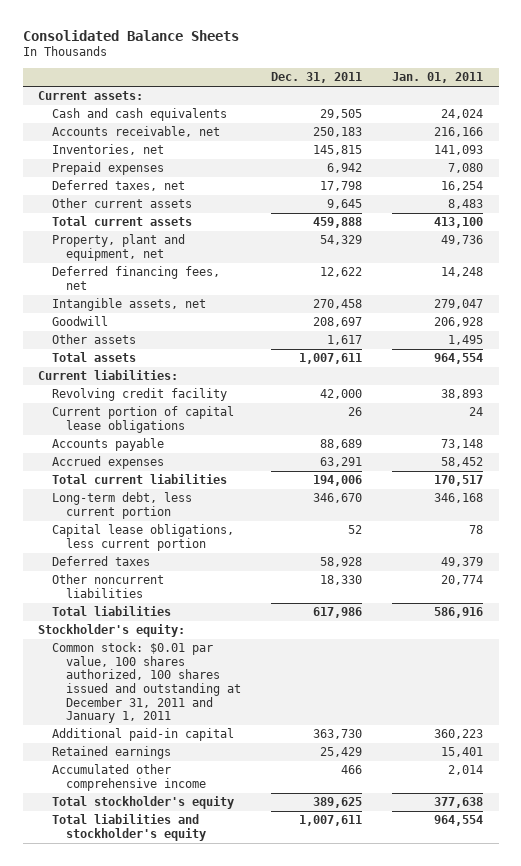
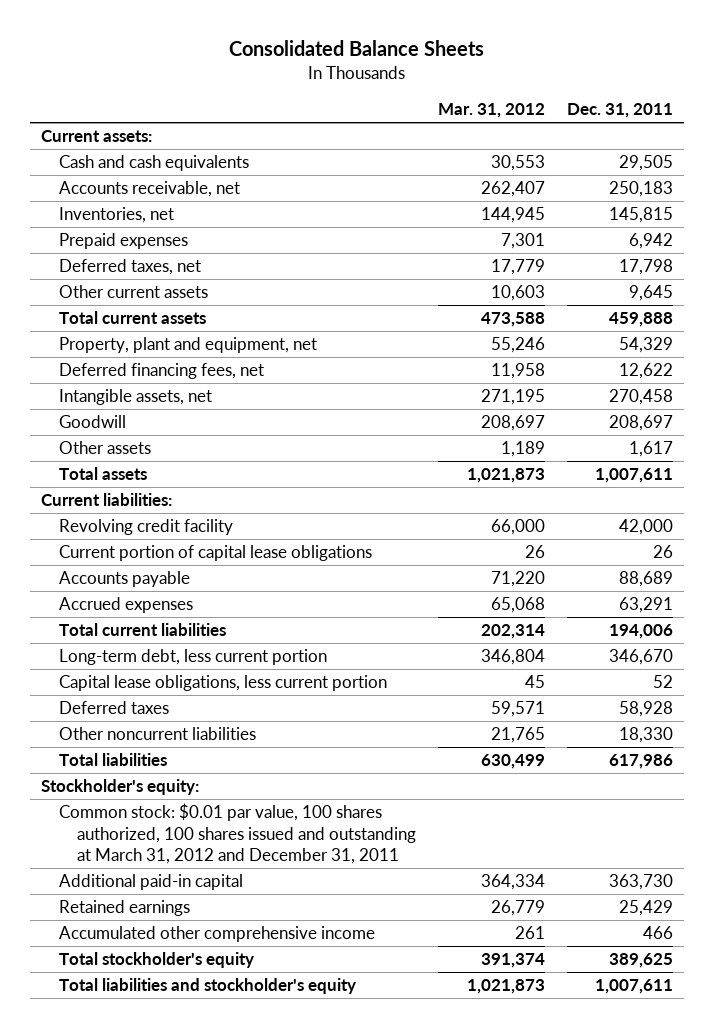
[392,72,484,84] Jan. 01, 2011 -> none
none -> [438,103,546,119] Mar. 31, 2012
[51,642,241,724] Common stock: $0.01 par value, 100 shares authorized, 100 shares issued and outstanding at December 31, 2011 and January 1, 2011 -> [59,803,416,865] Common stock: $0.01 par value, 100 shares authorized, 100 shares issued and outstanding at March 31, 2012 and December 31, 2011

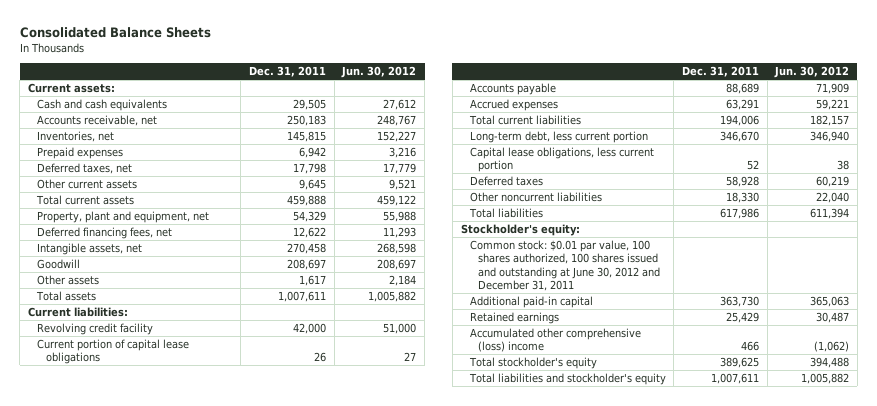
[438,103,546,119] Mar. 31, 2012 -> none
none -> [341,66,417,79] Jun. 30, 2012
[59,803,416,865] Common stock: $0.01 par value, 100 shares authorized, 100 shares issued and outstanding at March 31, 2012 and December 31, 2011 -> [469,240,661,291] Common stock: $0.01 par value, 100 shares authorized, 100 shares issued and outstanding at June 30, 2012 and December 31, 2011
[59,926,376,943] Accumulated other comprehensive income -> [469,328,641,353] Accumulated other comprehensive (loss) income

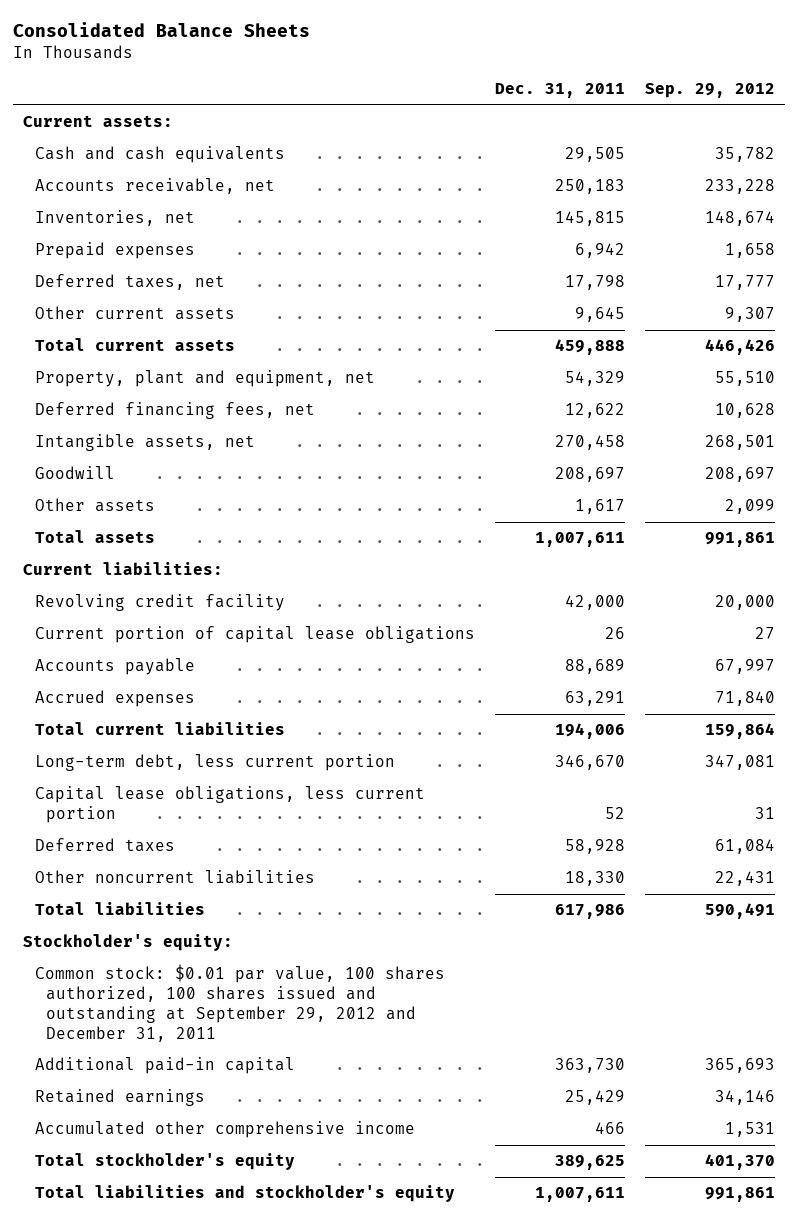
[341,66,417,79] Jun. 30, 2012 -> none
none -> [645,83,776,99] Sep. 29, 2012
[469,240,661,291] Common stock: $0.01 par value, 100 shares authorized, 100 shares issued and outstanding at June 30, 2012 and December 31, 2011 -> [34,964,445,1042] Common stock: $0.01 par value, 100 shares authorized, 100 shares issued and outstanding at September 29, 2012 and December 31, 2011
[469,328,641,353] Accumulated other comprehensive (loss) income -> [34,1121,415,1139] Accumulated other comprehensive income

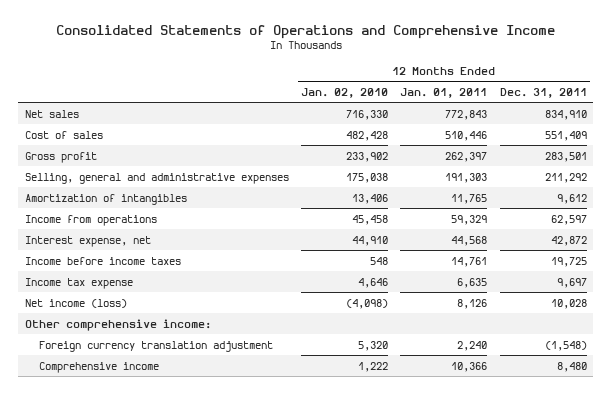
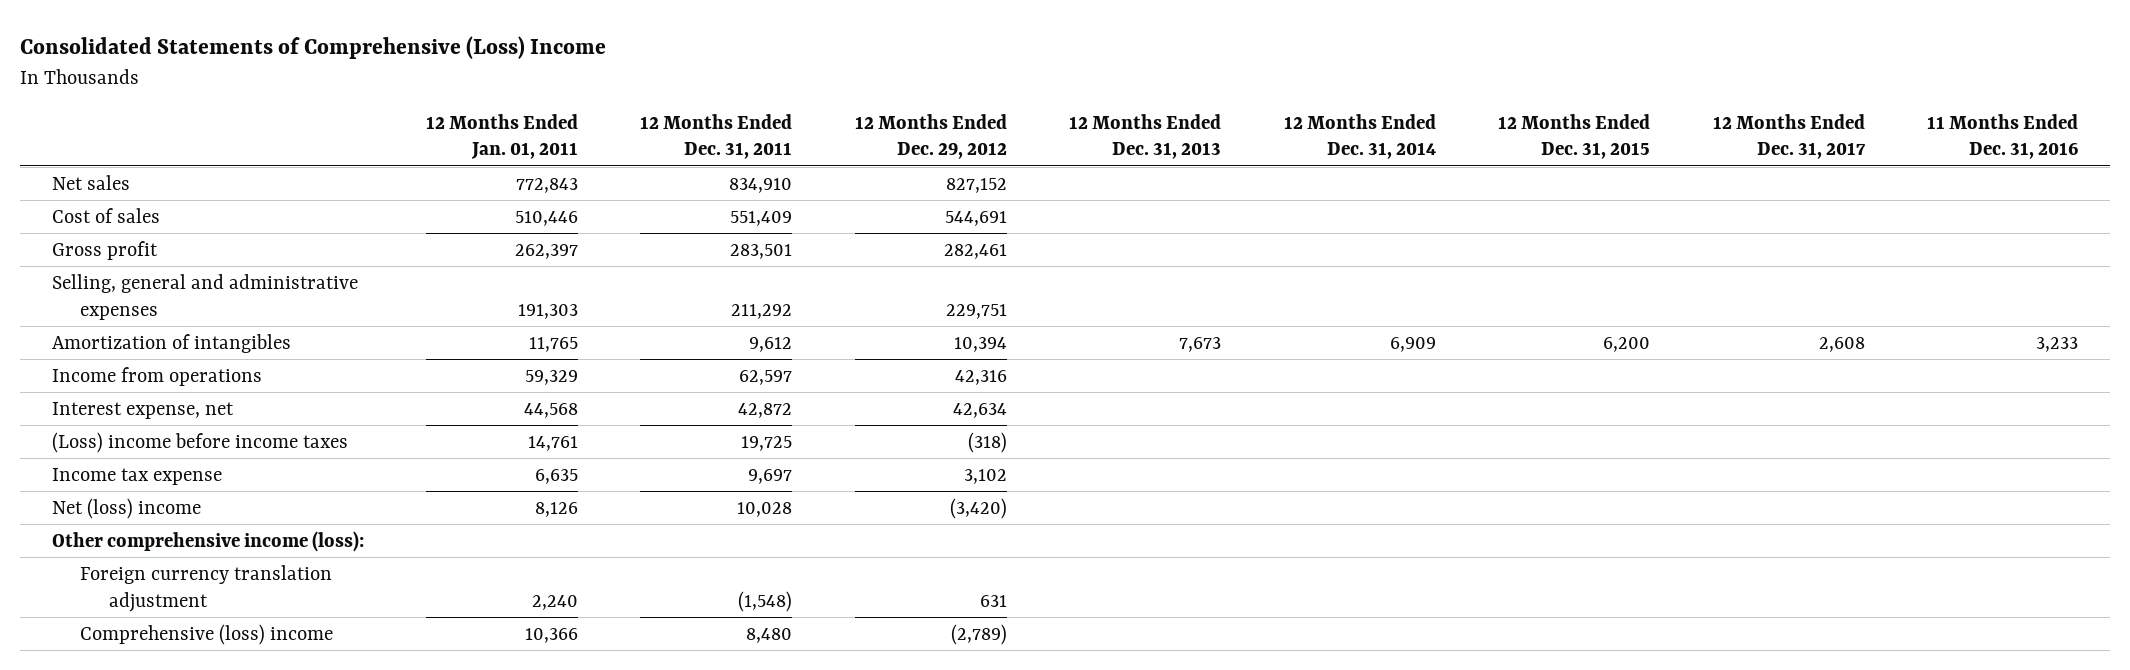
[55,24,555,39] Consolidated Statements of Operations and Comprehensive Income -> [20,36,607,60] Consolidated Statements of Comprehensive (Loss) Income
[300,87,388,98] Jan. 02, 2010 -> none
none -> [854,113,1007,160] 12 Months Ended Dec. 29, 2012
none -> [1069,113,1222,160] 12 Months Ended Dec. 31, 2013
none -> [1283,113,1436,160] 12 Months Ended Dec. 31, 2014
none -> [1498,113,1651,160] 12 Months Ended Dec. 31, 2015
none -> [1712,113,1866,160] 12 Months Ended Dec. 31, 2017
none -> [1927,113,2079,160] 11 Months Ended Dec. 31, 2016
[24,256,181,265] Income before income taxes -> [51,431,348,453] (Loss) income before income taxes
[24,298,127,308] Net income (loss) -> [51,497,201,519] Net (loss) income
[24,318,211,331] Other comprehensive income: -> [51,530,364,552] Other comprehensive income (loss):
[39,361,160,373] Comprehensive income -> [80,623,334,645] Comprehensive (loss) income

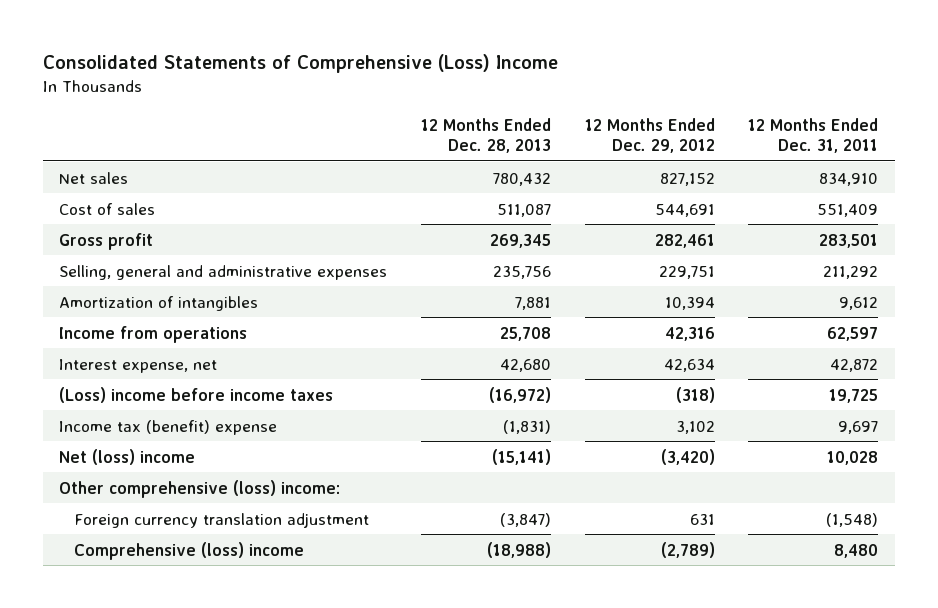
[426,113,579,160] 12 Months Ended Jan. 01, 2011 -> none
[1069,113,1222,160] 12 Months Ended Dec. 31, 2013 -> none
[1283,113,1436,160] 12 Months Ended Dec. 31, 2014 -> none
[1498,113,1651,160] 12 Months Ended Dec. 31, 2015 -> none
[1712,113,1866,160] 12 Months Ended Dec. 31, 2017 -> none
[1927,113,2079,160] 11 Months Ended Dec. 31, 2016 -> none
none -> [421,118,552,153] 12 Months Ended Dec. 28, 2013
[51,467,222,485] Income tax expense -> [59,419,278,435] Income tax (benefit) expense
[51,530,364,552] Other comprehensive income (loss): -> [59,479,341,498] Other comprehensive (loss) income:

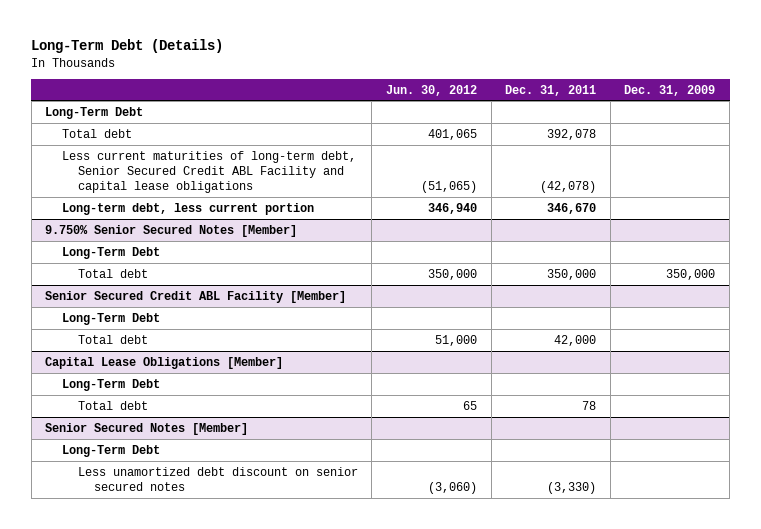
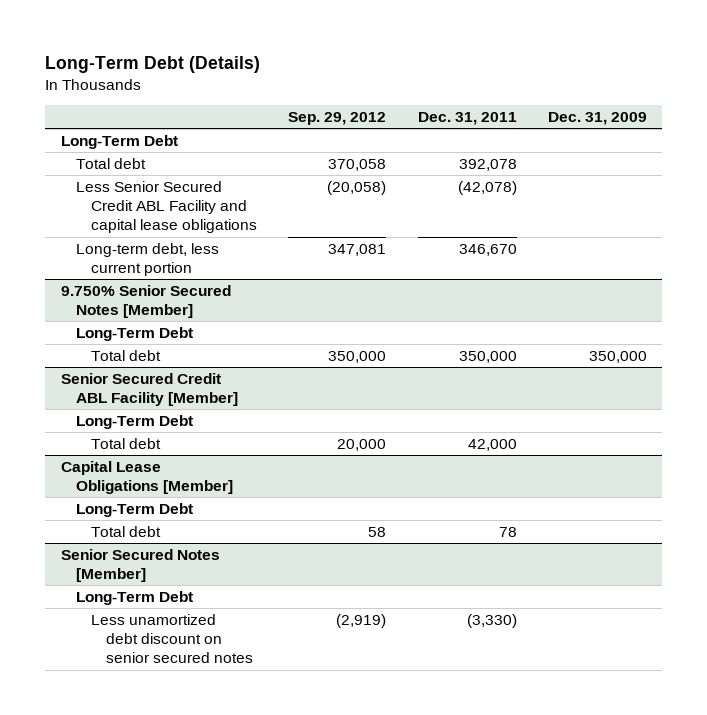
[386,84,478,96] Jun. 30, 2012 -> none
none -> [288,112,387,126] Sep. 29, 2012
[61,150,356,194] Less current maturities of long-term debt, Senior Secured Credit ABL Facility and capital lease obligations -> [75,180,258,234] Less Senior Secured Credit ABL Facility and capital lease obligations

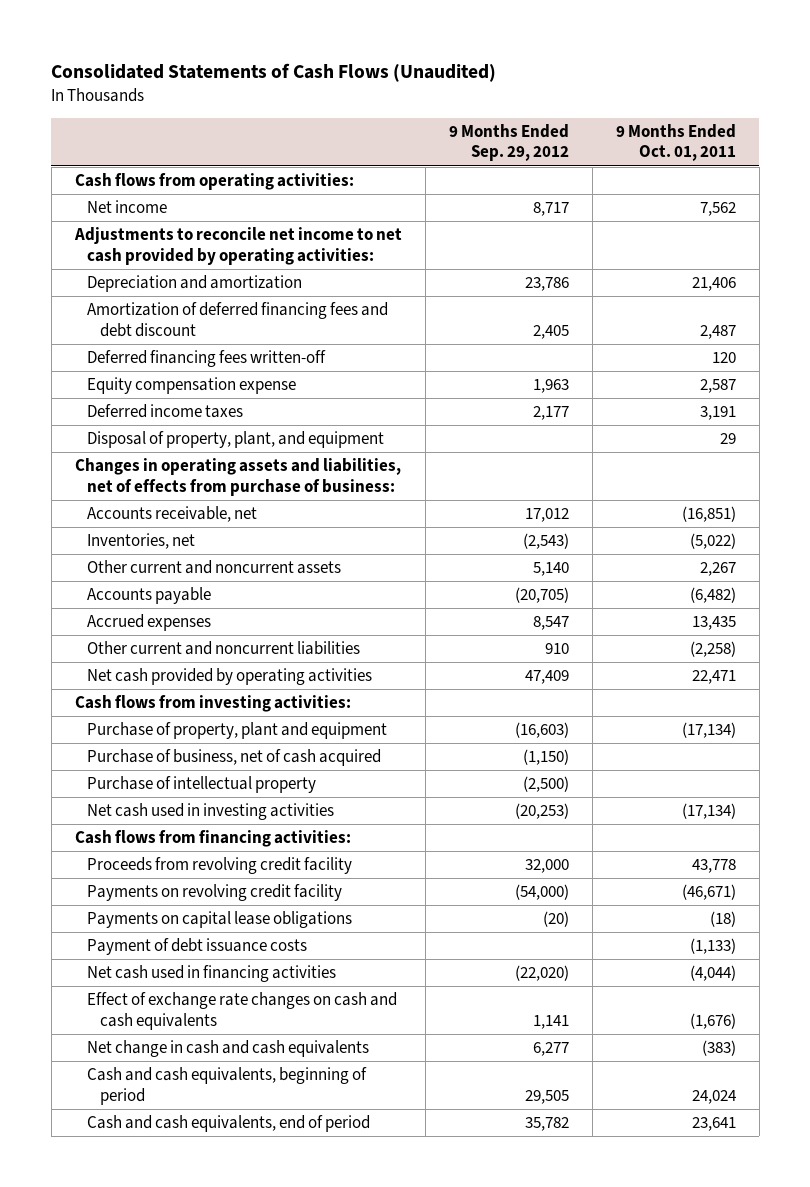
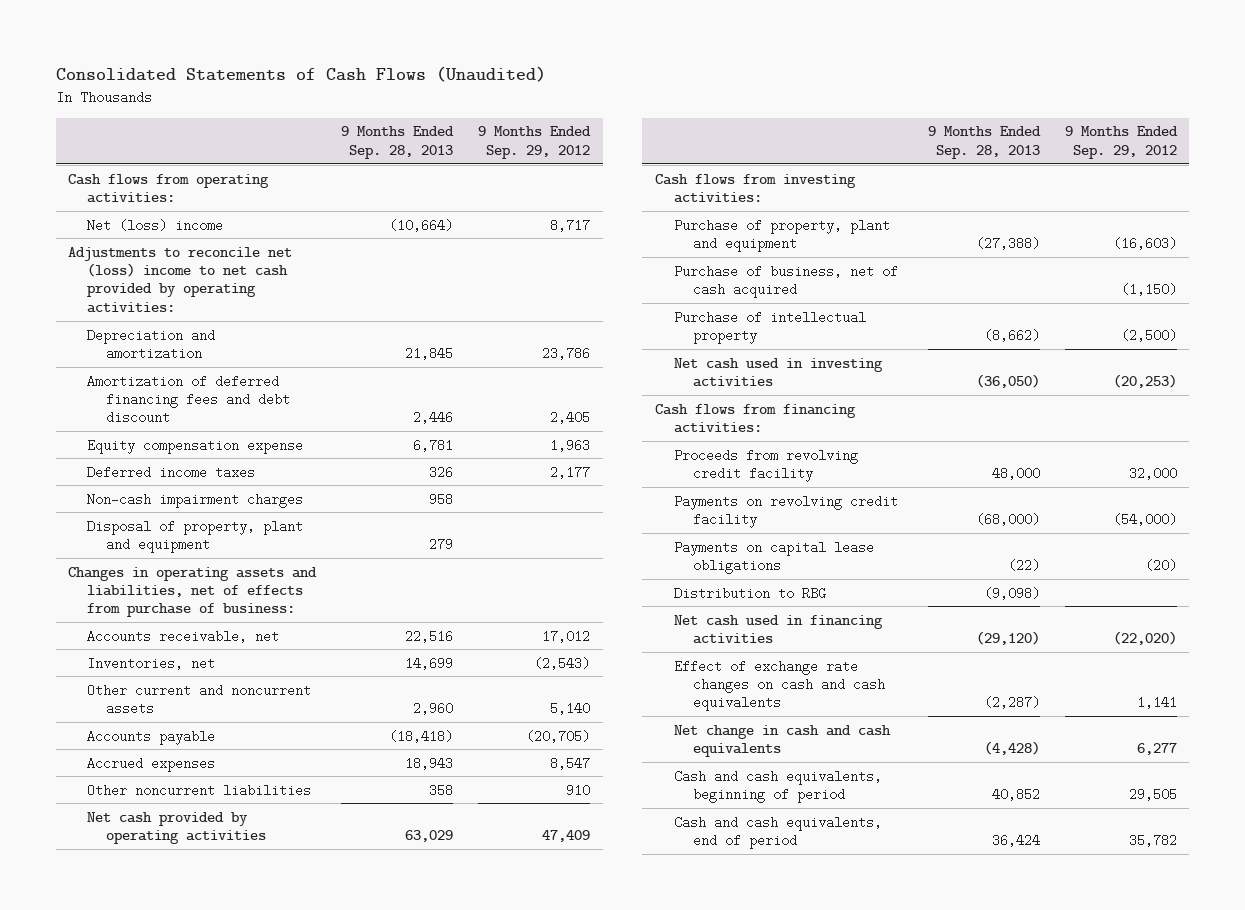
[615,124,736,162] 9 Months Ended Oct. 01, 2011 -> none
none -> [341,126,455,159] 9 Months Ended Sep. 28, 2013
[87,200,168,214] Net income -> [87,218,224,232] Net (loss) income
[73,227,402,265] Adjustments to reconcile net income to net cash provided by operating activities: -> [68,246,293,313] Adjustments to reconcile net (loss) income to net cash provided by operating activities:
[87,350,327,368] Deferred financing fees written-off -> none
none -> [87,492,304,508] Non-cash impairment charges
[87,431,385,449] Disposal of property, plant, and equipment -> [87,519,304,554] Disposal of property, plant and equipment
[87,641,361,656] Other current and noncurrent liabilities -> [87,783,312,797] Other noncurrent liabilities
[87,938,308,956] Payment of debt issuance costs -> none
none -> [673,586,826,600] Distribution to RBG

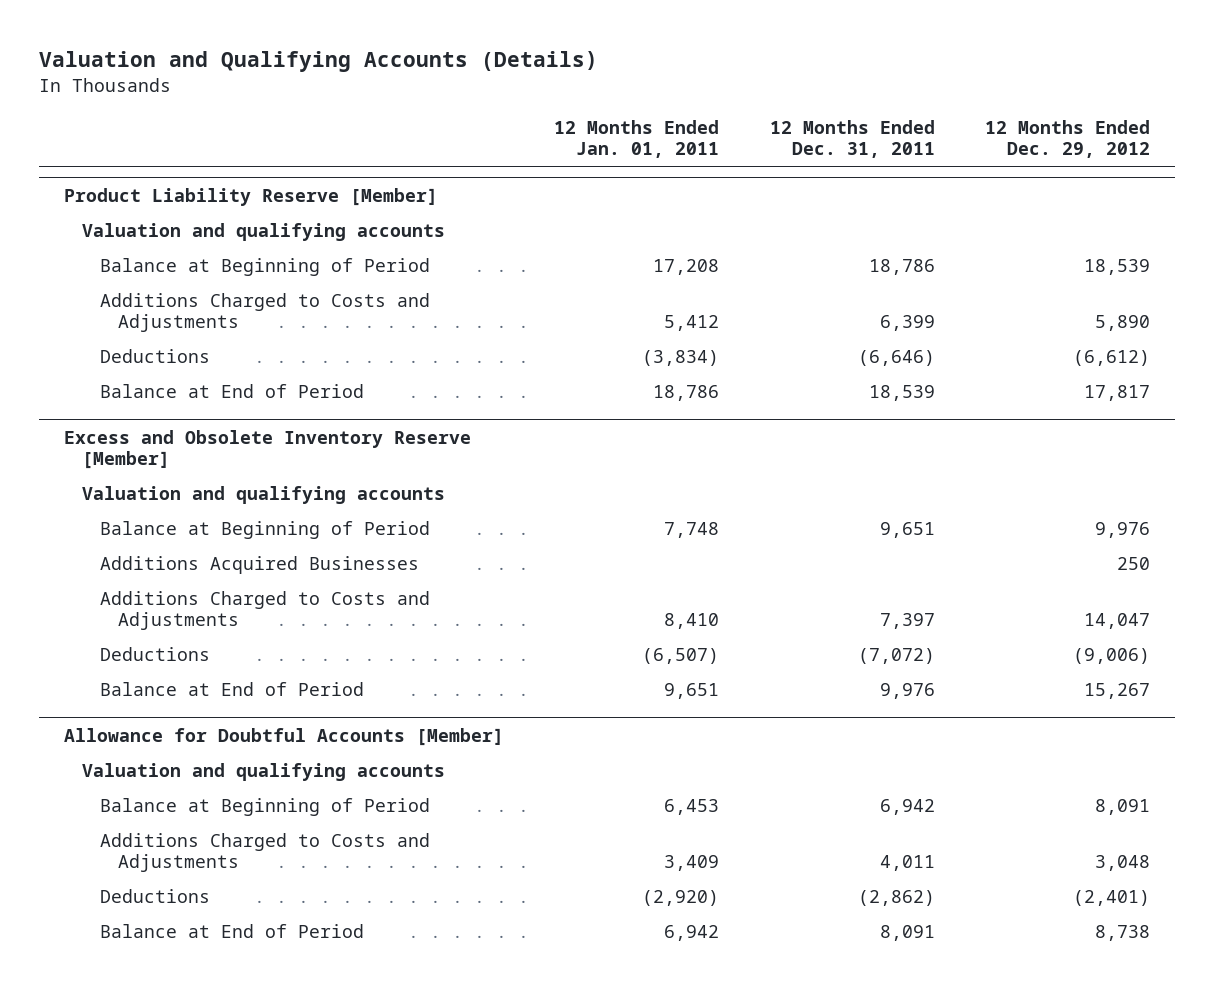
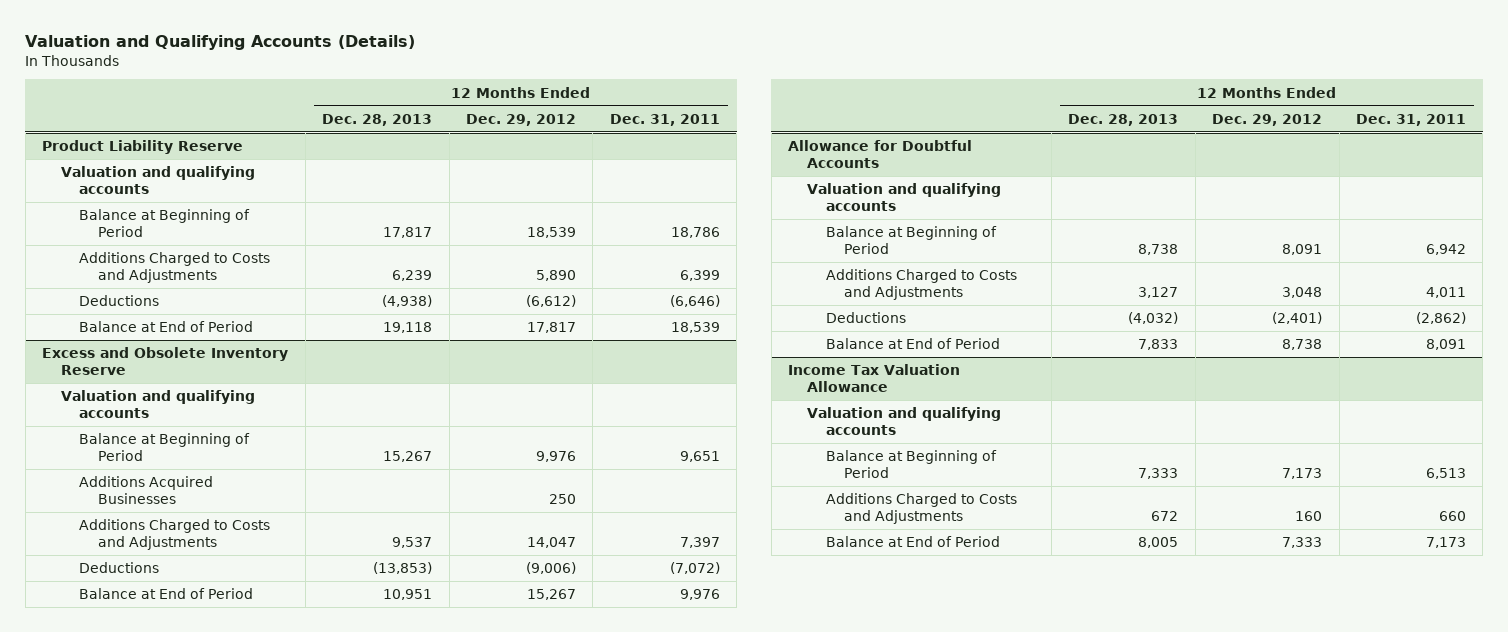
[554,120,720,159] 12 Months Ended Jan. 01, 2011 -> none
none -> [322,113,433,126] Dec. 28, 2013
[64,187,439,206] Product Liability Reserve [Member] -> [42,140,244,155] Product Liability Reserve
[64,429,472,469] Excess and Obsolete Inventory Reserve [Member] -> [42,347,289,375] Excess and Obsolete Inventory Reserve
[64,727,505,746] Allowance for Doubtful Accounts [Member] -> [788,140,973,168] Allowance for Doubtful Accounts
none -> [788,364,961,392] Income Tax Valuation Allowance
none -> [806,407,1001,435] Valuation and qualifying accounts
none -> [825,450,997,478] Balance at Beginning of Period
none -> [825,493,1017,524] Additions Charged to Costs and Adjustments
none -> [825,536,1000,548] Balance at End of Period

